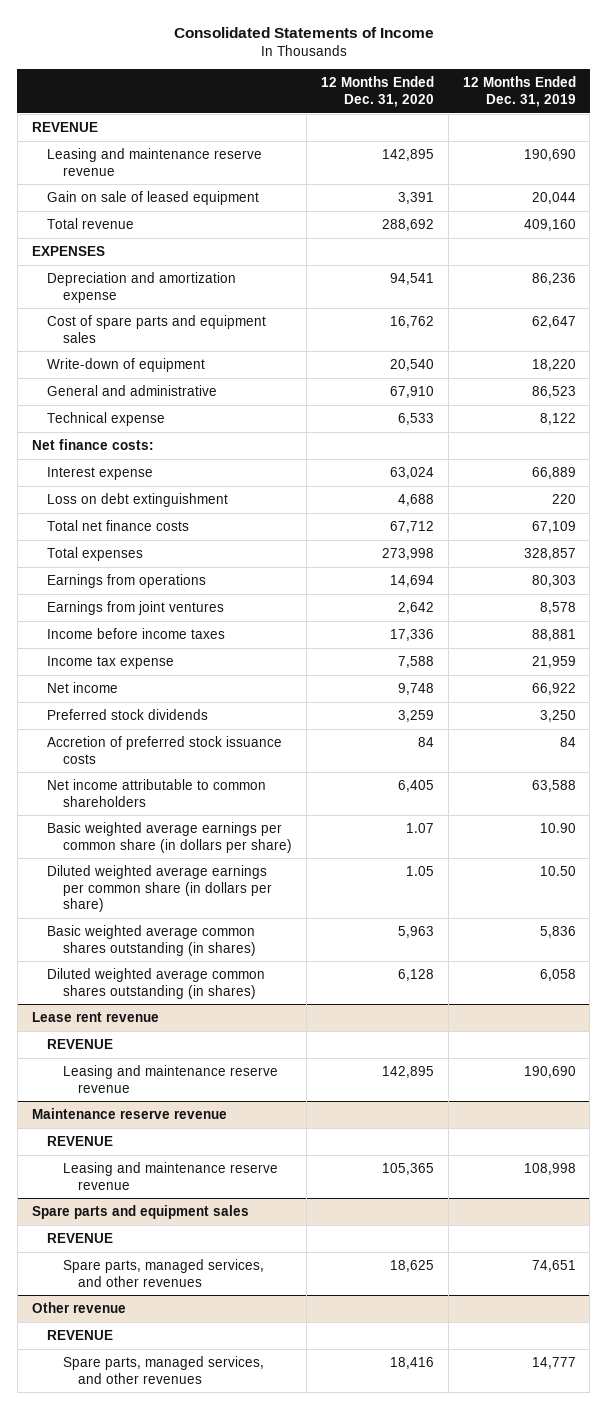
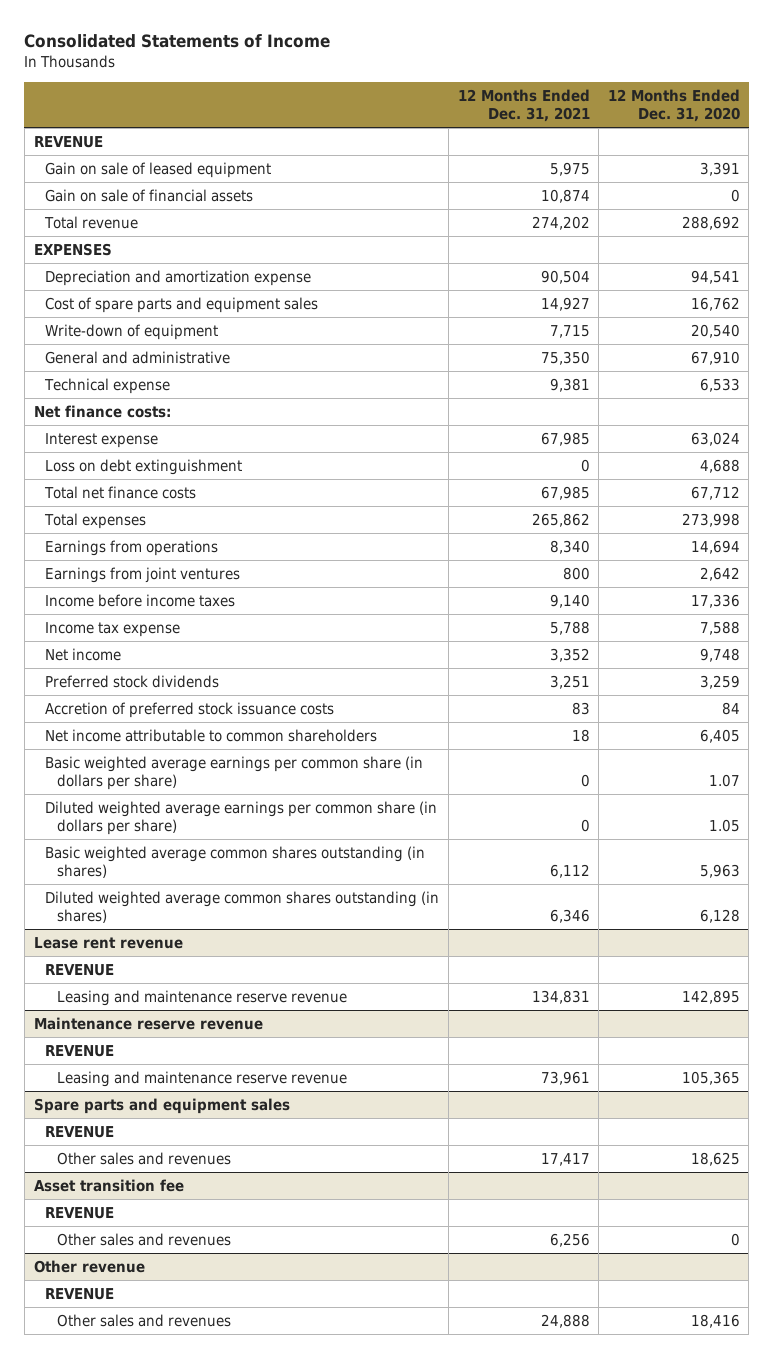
[462,76,576,108] 12 Months Ended Dec. 31, 2019 -> none
none -> [457,88,590,122] 12 Months Ended Dec. 31, 2021
[47,147,263,176] Leasing and maintenance reserve revenue -> none
none -> [45,188,254,202] Gain on sale of financial assets
[62,1258,264,1287] Spare parts, managed services, and other revenues -> [56,1151,231,1165] Other sales and revenues
none -> [33,1178,184,1192] Asset transition fee
none -> [45,1206,115,1219] REVENUE
none -> [56,1232,231,1246] Other sales and revenues
[62,1355,264,1384] Spare parts, managed services, and other revenues -> [56,1313,231,1327] Other sales and revenues

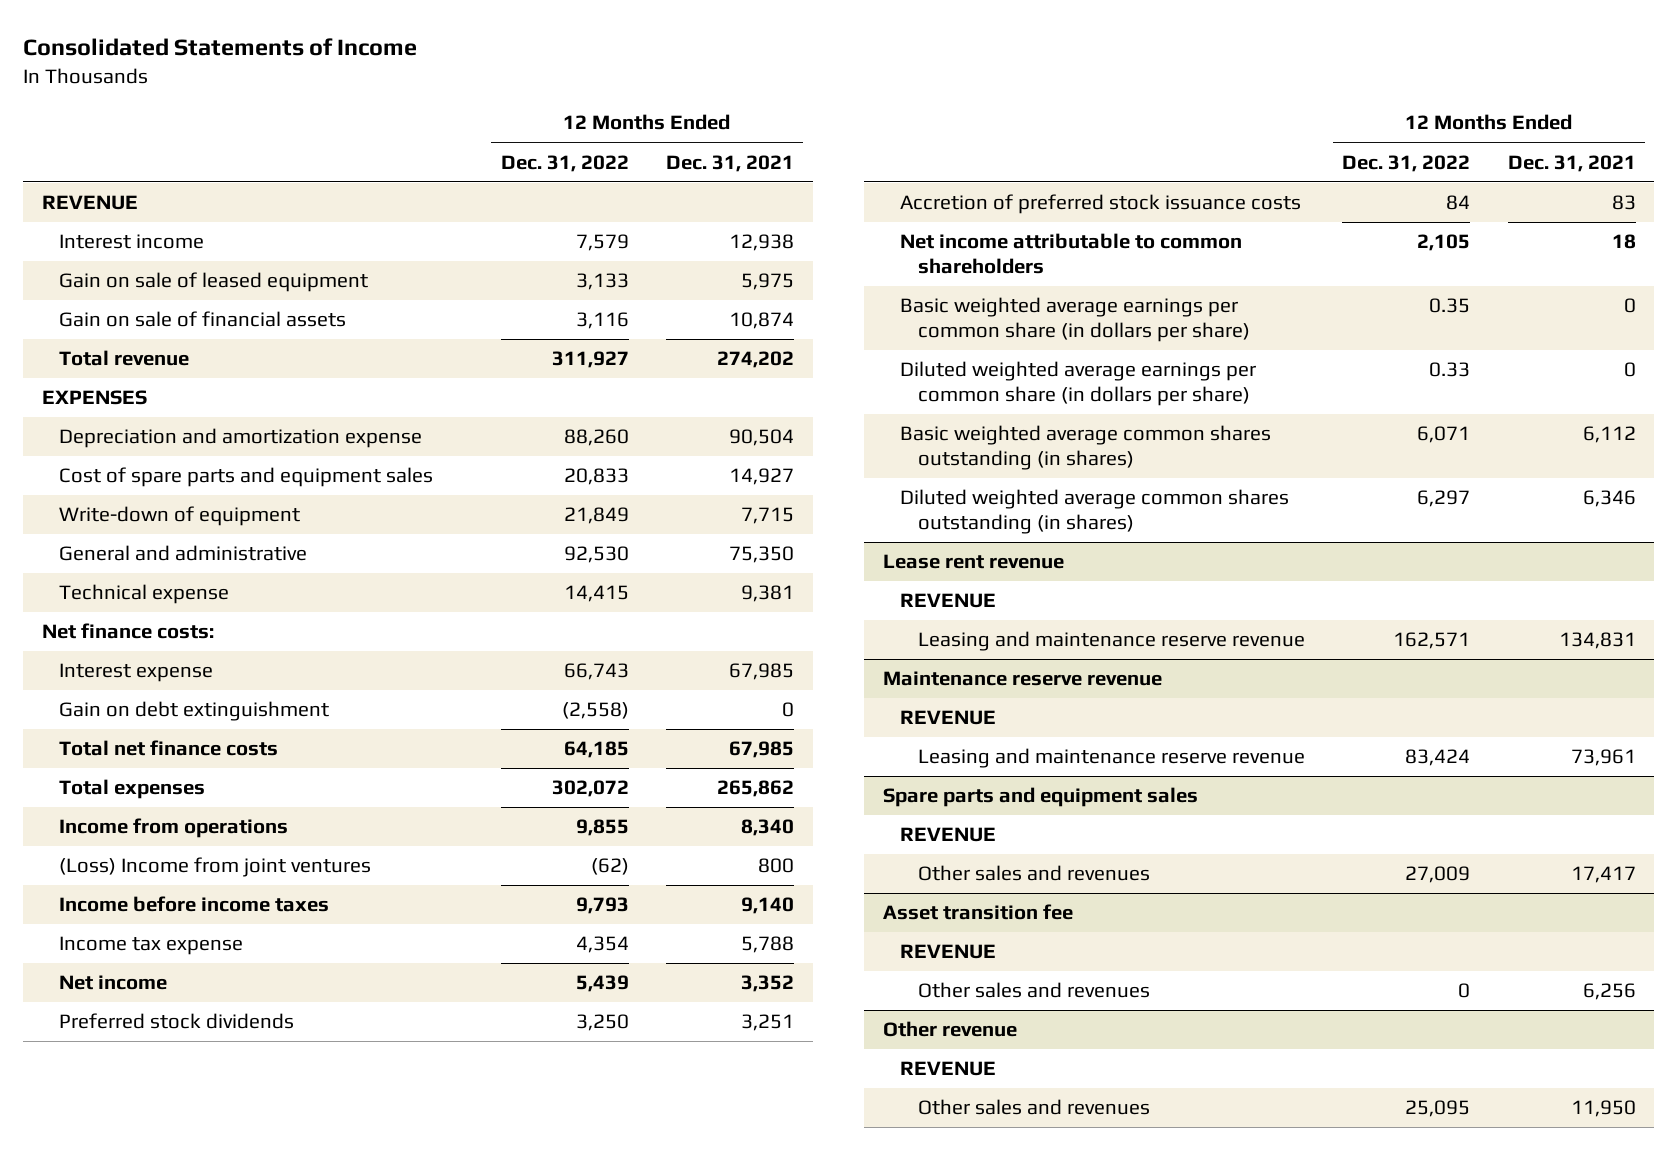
[607,88,740,122] 12 Months Ended Dec. 31, 2020 -> none
none -> [500,154,629,172] Dec. 31, 2022
none -> [58,234,204,250] Interest income
[45,458,243,475] Loss on debt extinguishment -> [58,701,329,722] Gain on debt extinguishment
[45,539,219,556] Earnings from operations -> [58,818,288,839] Income from operations
[45,566,241,583] Earnings from joint ventures -> [58,857,371,878] (Loss) Income from joint ventures
[540,1313,590,1328] 24,888 -> [1570,1100,1636,1118] 11,950

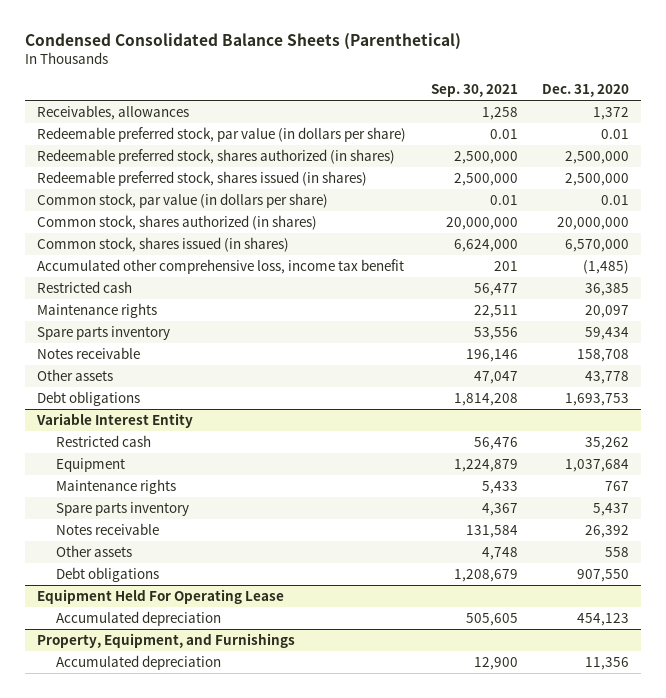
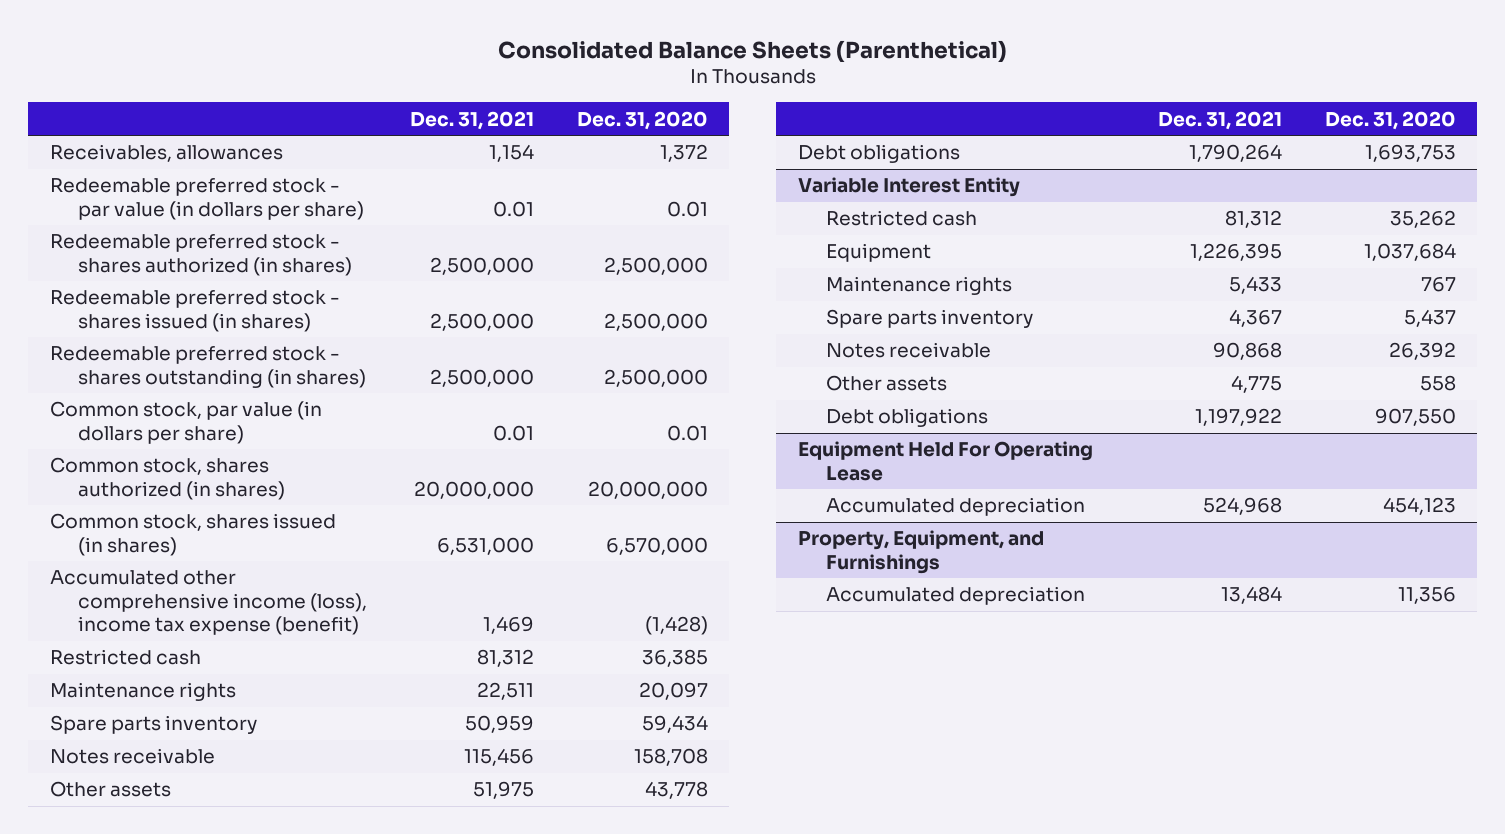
[24,33,461,51] Condensed Consolidated Balance Sheets (Parenthetical) -> [497,39,1007,63] Consolidated Balance Sheets (Parenthetical)
[430,84,518,98] Sep. 30, 2021 -> none
none -> [409,110,534,130] Dec. 31, 2021
[37,127,407,143] Redeemable preferred stock, par value (in dollars per share) -> [49,178,364,220] Redeemable preferred stock - par value (in dollars per share)
[37,149,396,165] Redeemable preferred stock, shares authorized (in shares) -> [49,234,352,276] Redeemable preferred stock - shares authorized (in shares)
[37,171,368,187] Redeemable preferred stock, shares issued (in shares) -> [49,290,340,332] Redeemable preferred stock - shares issued (in shares)
none -> [49,346,366,388] Redeemable preferred stock - shares outstanding (in shares)
[37,259,405,275] Accumulated other comprehensive loss, income tax benefit -> [49,570,367,636] Accumulated other comprehensive income (loss), income tax expense (benefit)
[583,260,630,275] (1,485) -> [644,616,708,636] (1,428)

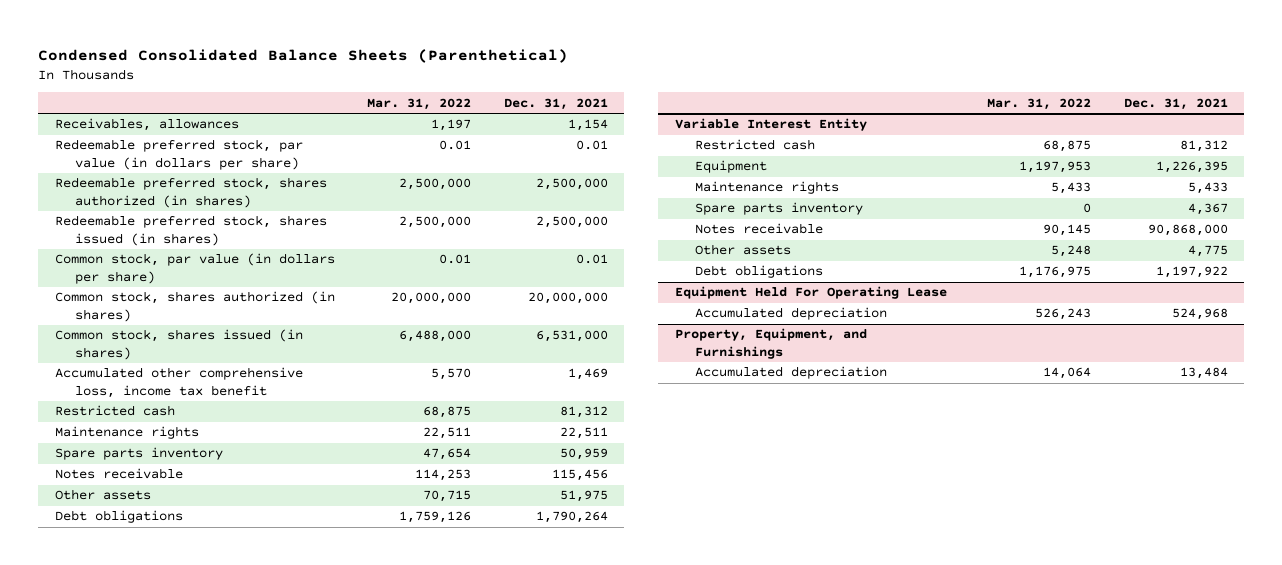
[497,39,1007,63] Consolidated Balance Sheets (Parenthetical) -> [38,48,569,63] Condensed Consolidated Balance Sheets (Parenthetical)
[576,110,708,130] Dec. 31, 2020 -> none
none -> [367,97,472,110] Mar. 31, 2022
[49,346,366,388] Redeemable preferred stock - shares outstanding (in shares) -> none
[49,178,364,220] Redeemable preferred stock - par value (in dollars per share) -> [54,139,303,170] Redeemable preferred stock, par value (in dollars per share)
[49,234,352,276] Redeemable preferred stock - shares authorized (in shares) -> [54,177,327,208] Redeemable preferred stock, shares authorized (in shares)
[49,290,340,332] Redeemable preferred stock - shares issued (in shares) -> [54,215,327,246] Redeemable preferred stock, shares issued (in shares)
[49,570,367,636] Accumulated other comprehensive income (loss), income tax expense (benefit) -> [54,367,303,398] Accumulated other comprehensive loss, income tax benefit
[1212,342,1282,361] 90,868 -> [1147,224,1228,237] 90,868,000

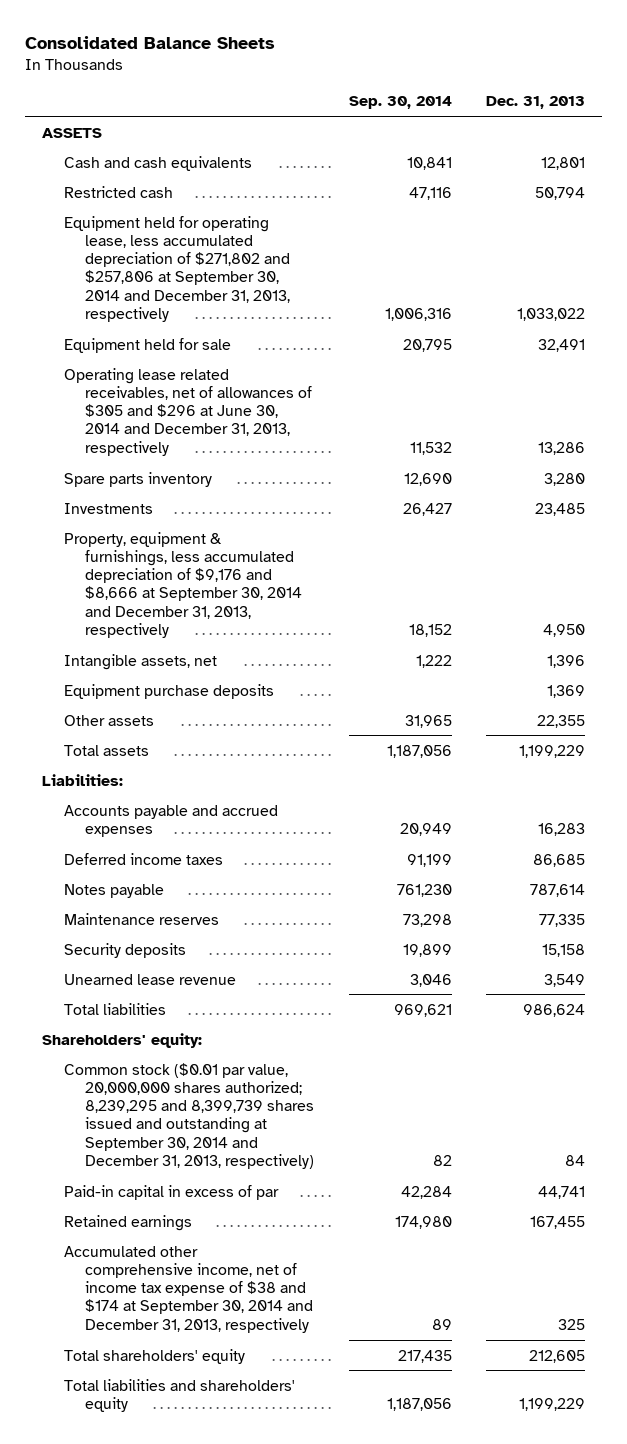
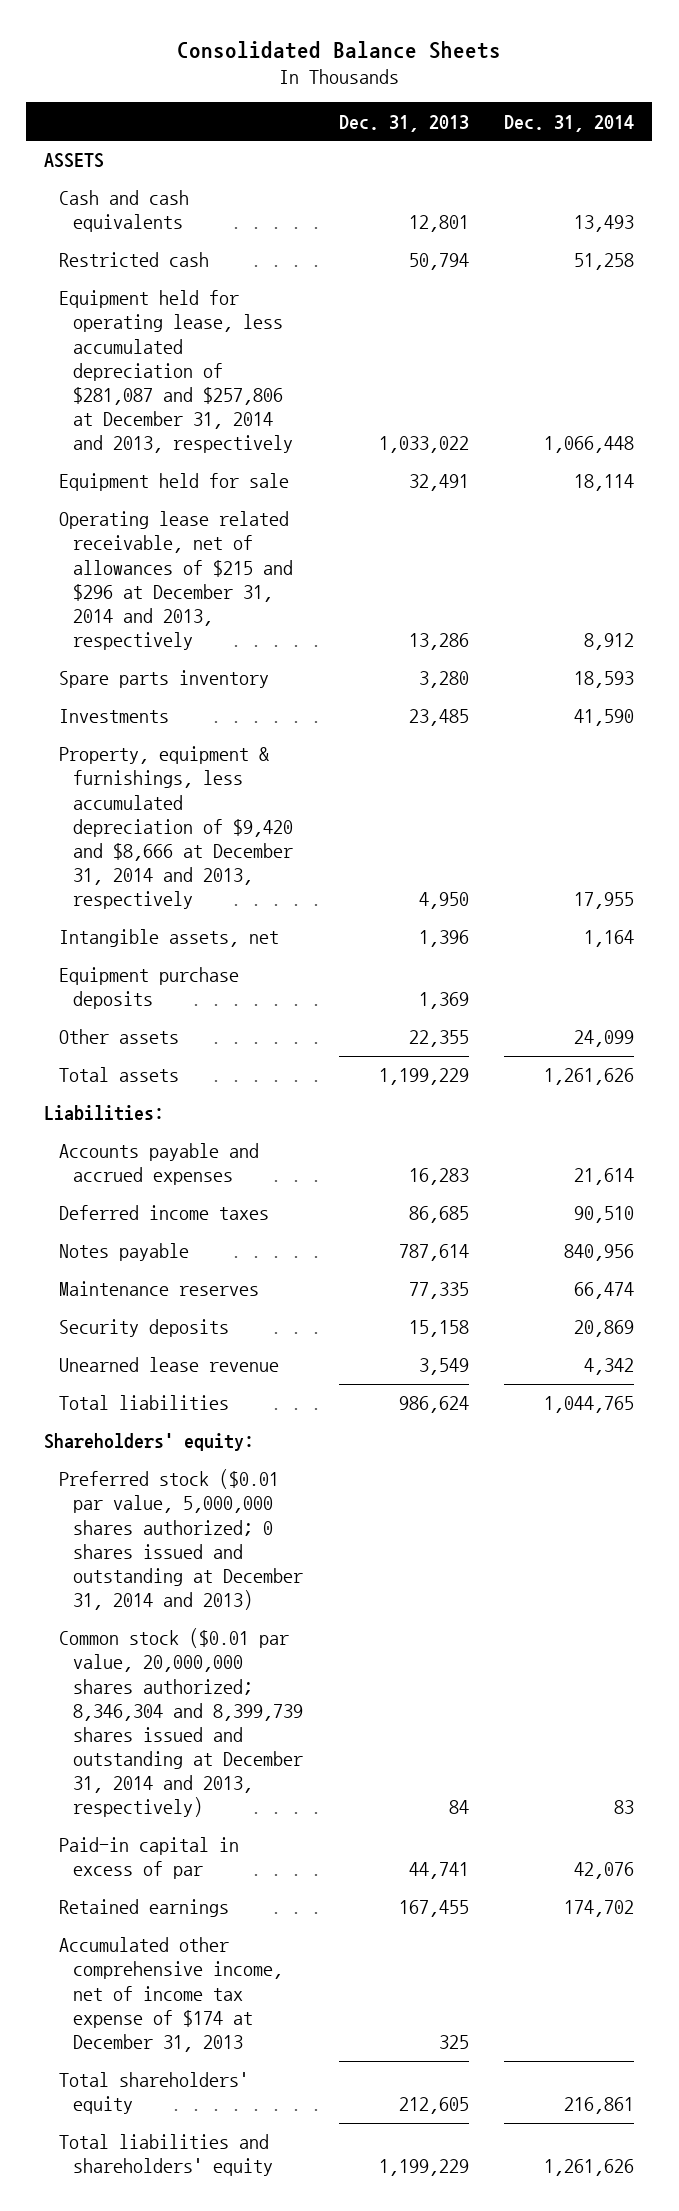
[348,96,452,110] Sep. 30, 2014 -> none
none -> [504,114,635,132] Dec. 31, 2014
[63,215,291,322] Equipment held for operating lease, less accumulated depreciation of $271,802 and $257,806 at September 30, 2014 and December 31, 2013, respectively -> [58,290,293,453] Equipment held for operating lease, less accumulated depreciation of $281,087 and $257,806 at December 31, 2014 and 2013, respectively
[63,367,313,456] Operating lease related receivables, net of allowances of $305 and $296 at June 30, 2014 and December 31, 2013, respectively -> [58,511,293,650] Operating lease related receivable, net of allowances of $215 and $296 at December 31, 2014 and 2013, respectively
[63,531,303,638] Property, equipment & furnishings, less accumulated depreciation of $9,176 and $8,666 at September 30, 2014 and December 31, 2013, respectively -> [58,746,293,909] Property, equipment & furnishings, less accumulated depreciation of $9,420 and $8,666 at December 31, 2014 and 2013, respectively
none -> [58,1469,303,1610] Preferred stock ($0.01 par value, 5,000,000 shares authorized; 0 shares issued and outstanding at December 31, 2014 and 2013)
[63,1062,315,1169] Common stock ($0.01 par value, 20,000,000 shares authorized; 8,239,295 and 8,399,739 shares issued and outstanding at September 30, 2014 and December 31, 2013, respectively) -> [58,1628,303,1818] Common stock ($0.01 par value, 20,000,000 shares authorized; 8,346,304 and 8,399,739 shares issued and outstanding at December 31, 2014 and 2013, respectively)
[63,1245,314,1333] Accumulated other comprehensive income, net of income tax expense of $38 and $174 at September 30, 2014 and December 31, 2013, respectively -> [58,1937,283,2052] Accumulated other comprehensive income, net of income tax expense of $174 at December 31, 2013

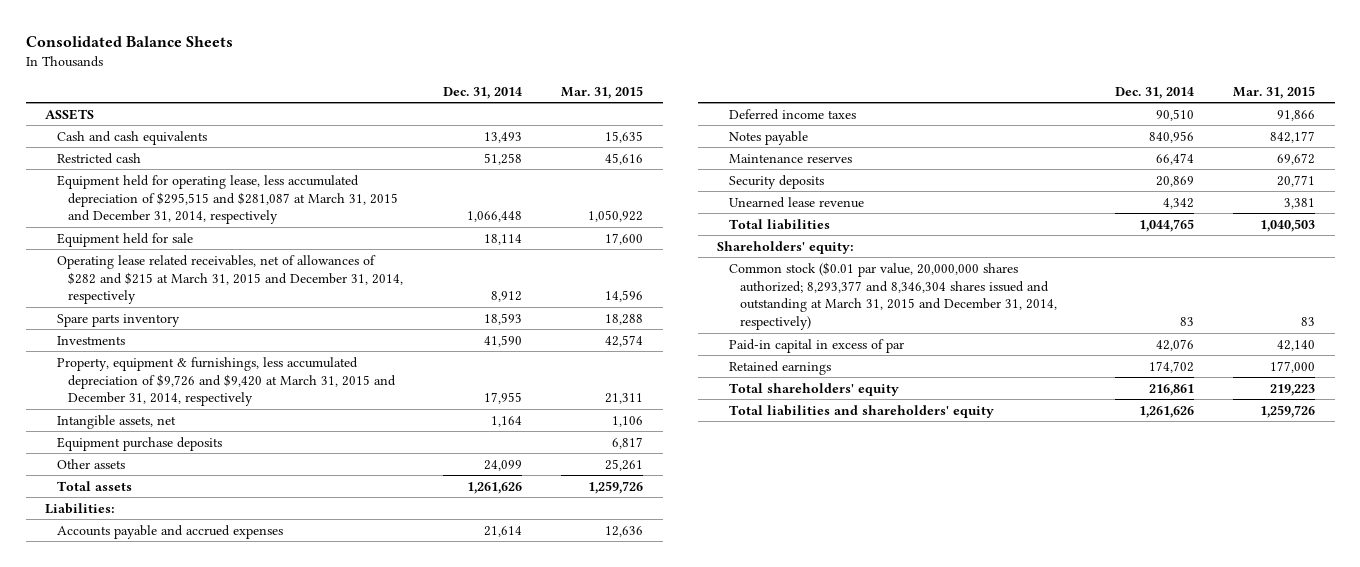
[338,114,469,132] Dec. 31, 2013 -> none
none -> [561,85,644,99] Mar. 31, 2015
[58,290,293,453] Equipment held for operating lease, less accumulated depreciation of $281,087 and $257,806 at December 31, 2014 and 2013, respectively -> [56,174,399,225] Equipment held for operating lease, less accumulated depreciation of $295,515 and $281,087 at March 31, 2015 and December 31, 2014, respectively
[58,511,293,650] Operating lease related receivable, net of allowances of $215 and $296 at December 31, 2014 and 2013, respectively -> [56,254,404,305] Operating lease related receivables, net of allowances of $282 and $215 at March 31, 2015 and December 31, 2014, respectively
[58,746,293,909] Property, equipment & furnishings, less accumulated depreciation of $9,420 and $8,666 at December 31, 2014 and 2013, respectively -> [56,356,397,407] Property, equipment & furnishings, less accumulated depreciation of $9,726 and $9,420 at March 31, 2015 and December 31, 2014, respectively
[58,1469,303,1610] Preferred stock ($0.01 par value, 5,000,000 shares authorized; 0 shares issued and outstanding at December 31, 2014 and 2013) -> none
[58,1628,303,1818] Common stock ($0.01 par value, 20,000,000 shares authorized; 8,346,304 and 8,399,739 shares issued and outstanding at December 31, 2014 and 2013, respectively) -> [728,261,1058,331] Common stock ($0.01 par value, 20,000,000 shares authorized; 8,293,377 and 8,346,304 shares issued and outstanding at March 31, 2015 and December 31, 2014, respectively)
[58,1937,283,2052] Accumulated other comprehensive income, net of income tax expense of $174 at December 31, 2013 -> none

